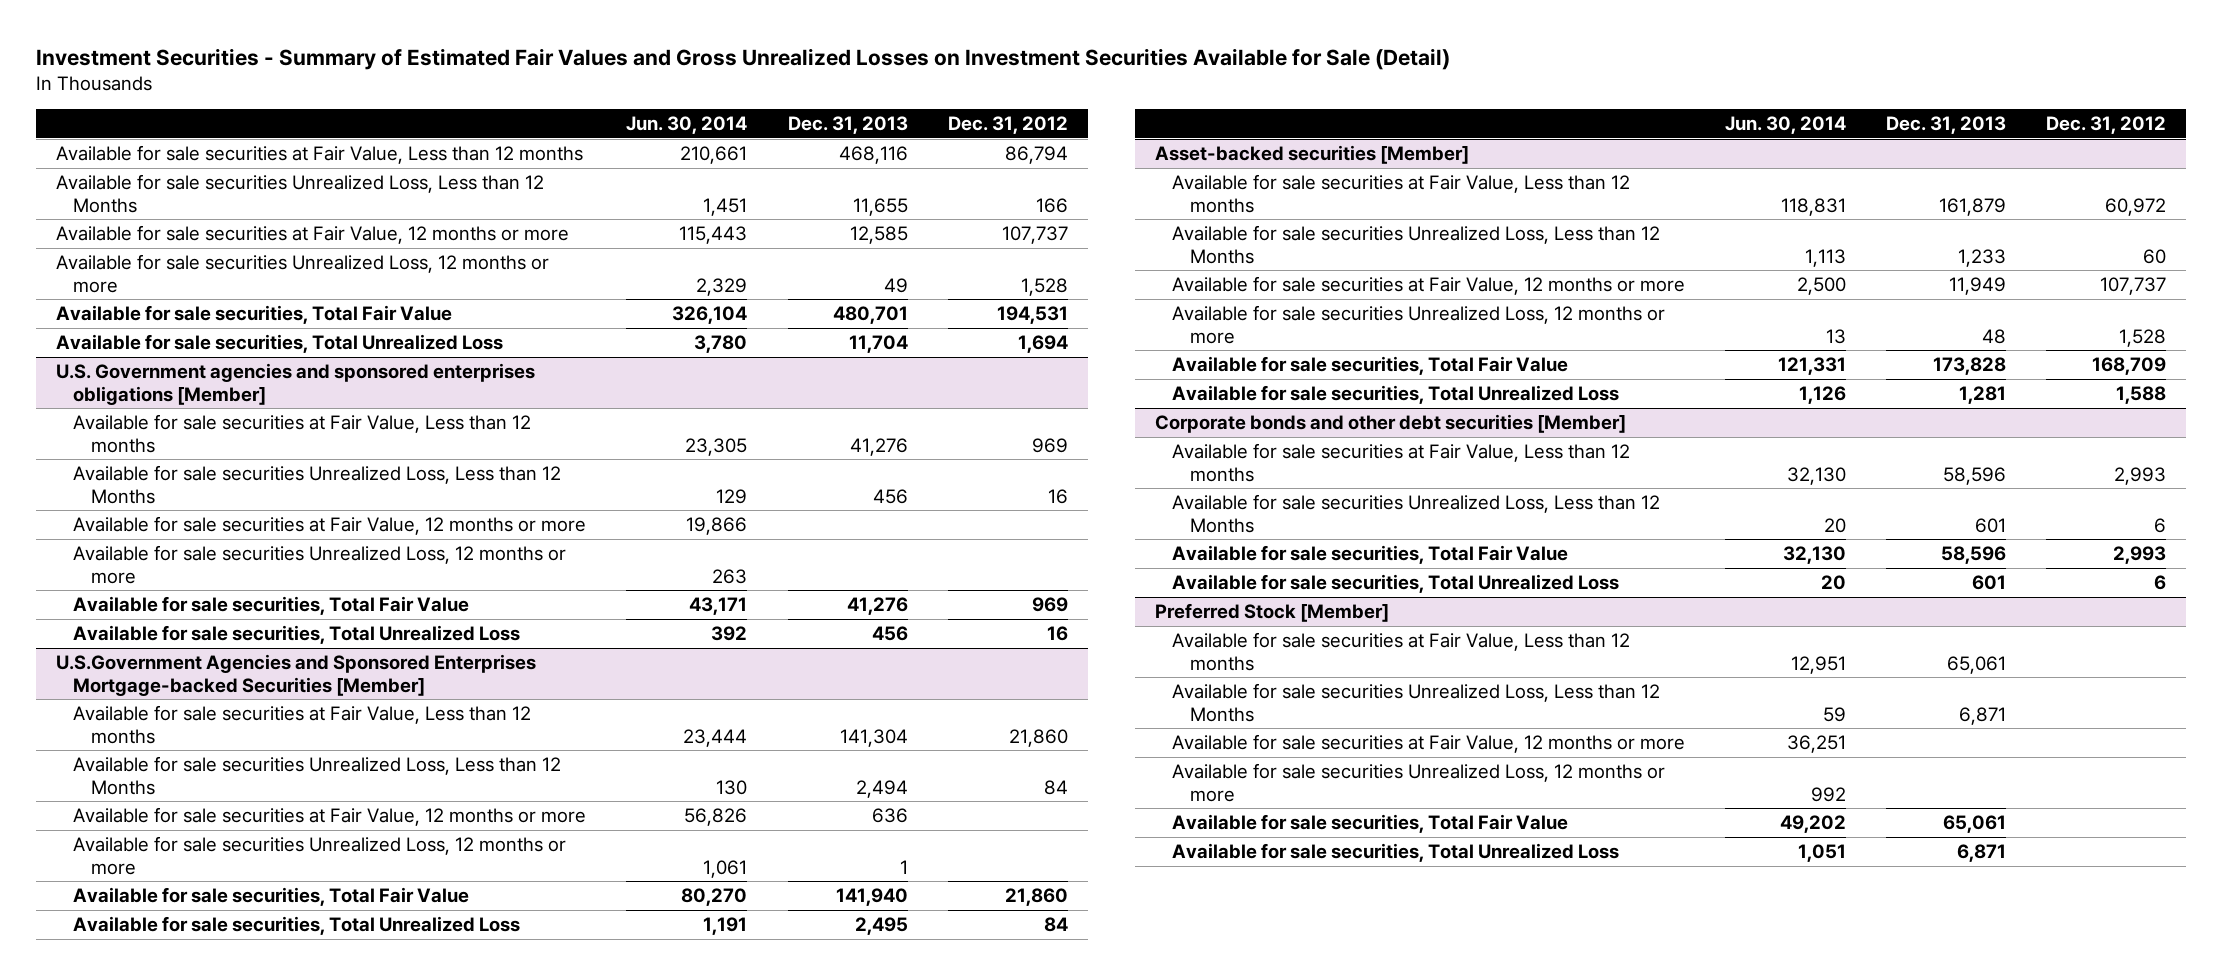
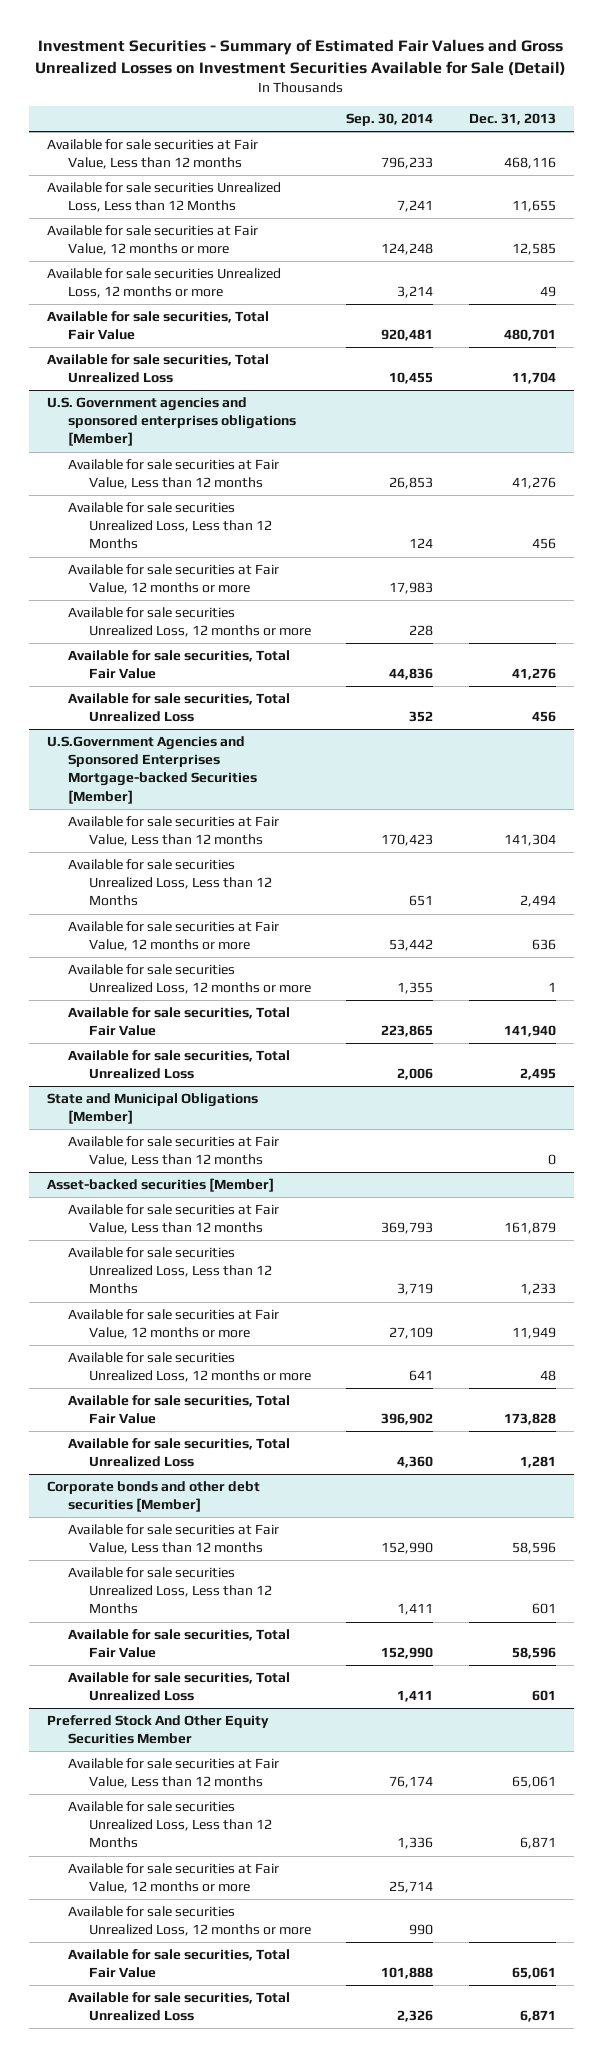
[626,115,748,134] Jun. 30, 2014 -> none
[947,115,1068,134] Dec. 31, 2012 -> none
none -> [346,112,434,126] Sep. 30, 2014
none -> [46,1093,258,1125] State and Municipal Obligations [Member]
none -> [67,1136,279,1167] Available for sale securities at Fair Value, Less than 12 months
[1154,602,1389,622] Preferred Stock [Member] -> none
none -> [46,1715,269,1745] Preferred Stock And Other Equity Securities Member

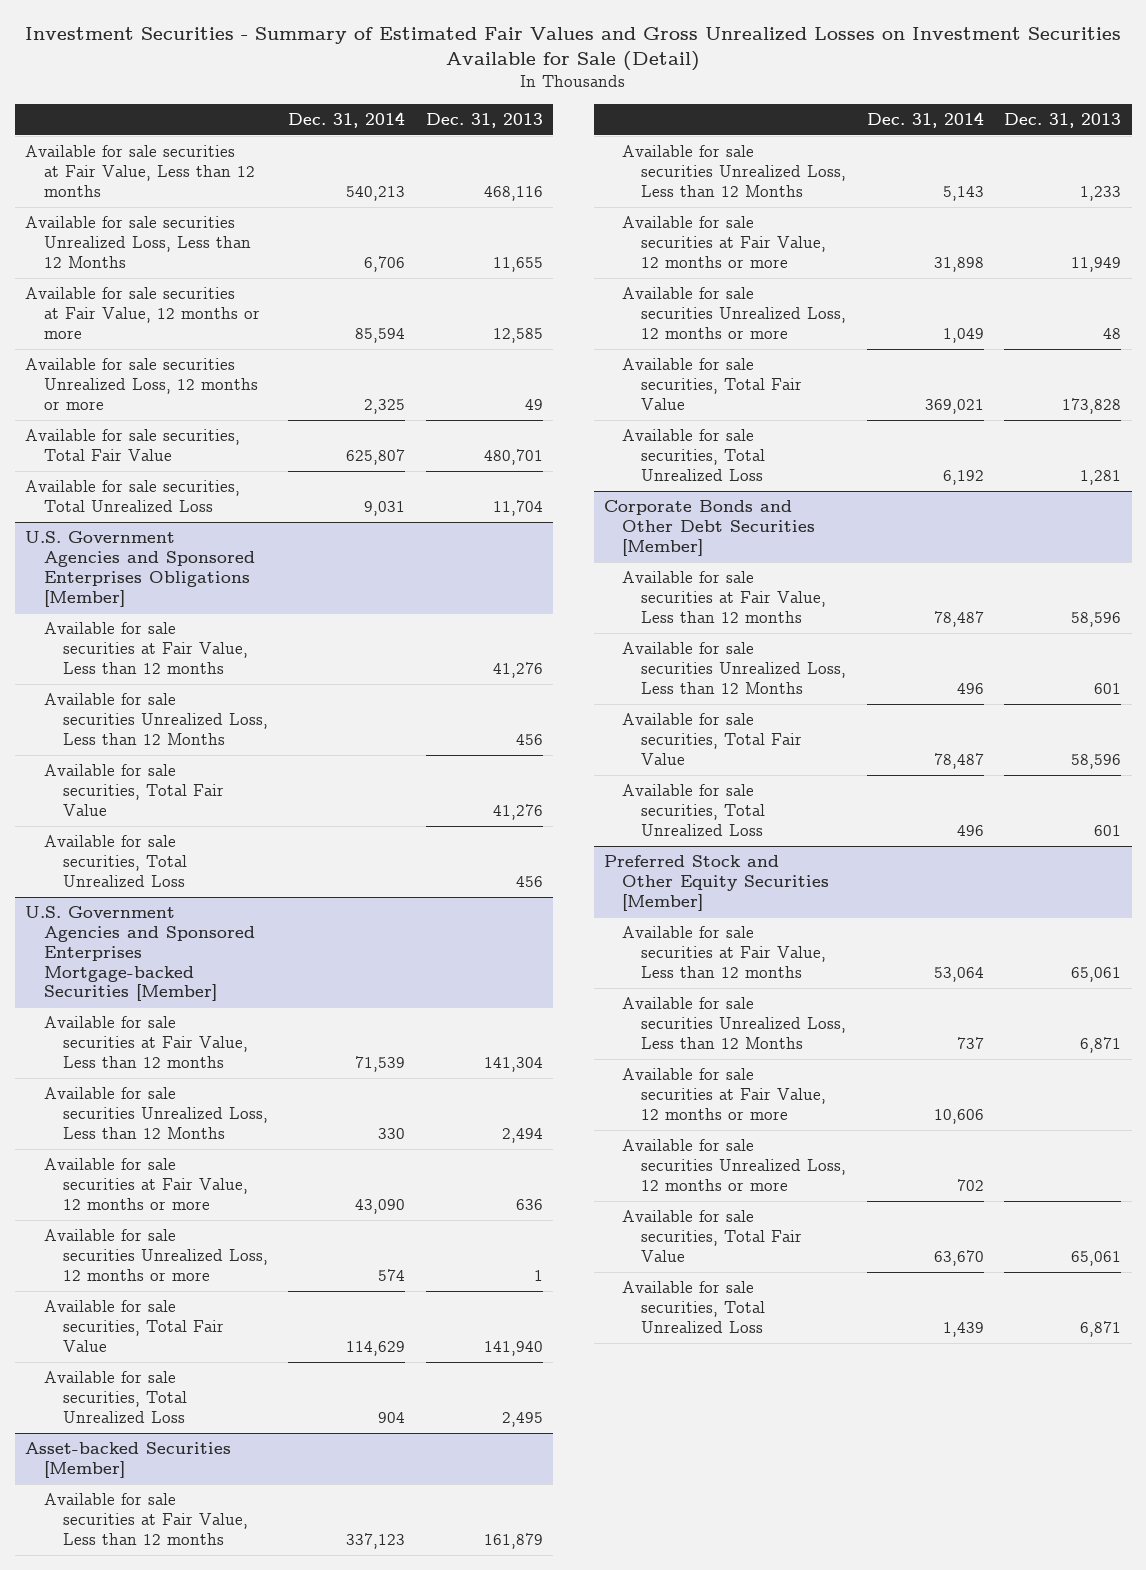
[346,112,434,126] Sep. 30, 2014 -> none
none -> [288,111,406,128] Dec. 31, 2014
[46,397,296,447] U.S. Government agencies and sponsored enterprises obligations [Member] -> [25,531,255,607] U.S. Government Agencies and Sponsored Enterprises Obligations [Member]
[67,564,279,595] Available for sale securities at Fair Value, 12 months or more -> none
[67,607,311,638] Available for sale securities Unrealized Loss, 12 months or more -> none
[46,736,257,804] U.S.Government Agencies and Sponsored Enterprises Mortgage-backed Securities [Member] -> [25,906,255,1002] U.S. Government Agencies and Sponsored Enterprises Mortgage-backed Securities [Member]
[46,1093,258,1125] State and Municipal Obligations [Member] -> none
[67,1136,279,1167] Available for sale securities at Fair Value, Less than 12 months -> none
[46,1178,274,1193] Asset-backed securities [Member] -> [25,1442,232,1479] Asset-backed Securities [Member]
[46,1481,260,1513] Corporate bonds and other debt securities [Member] -> [603,500,816,556] Corporate Bonds and Other Debt Securities [Member]
[46,1715,269,1745] Preferred Stock And Other Equity Securities Member -> [603,855,830,911] Preferred Stock and Other Equity Securities [Member]

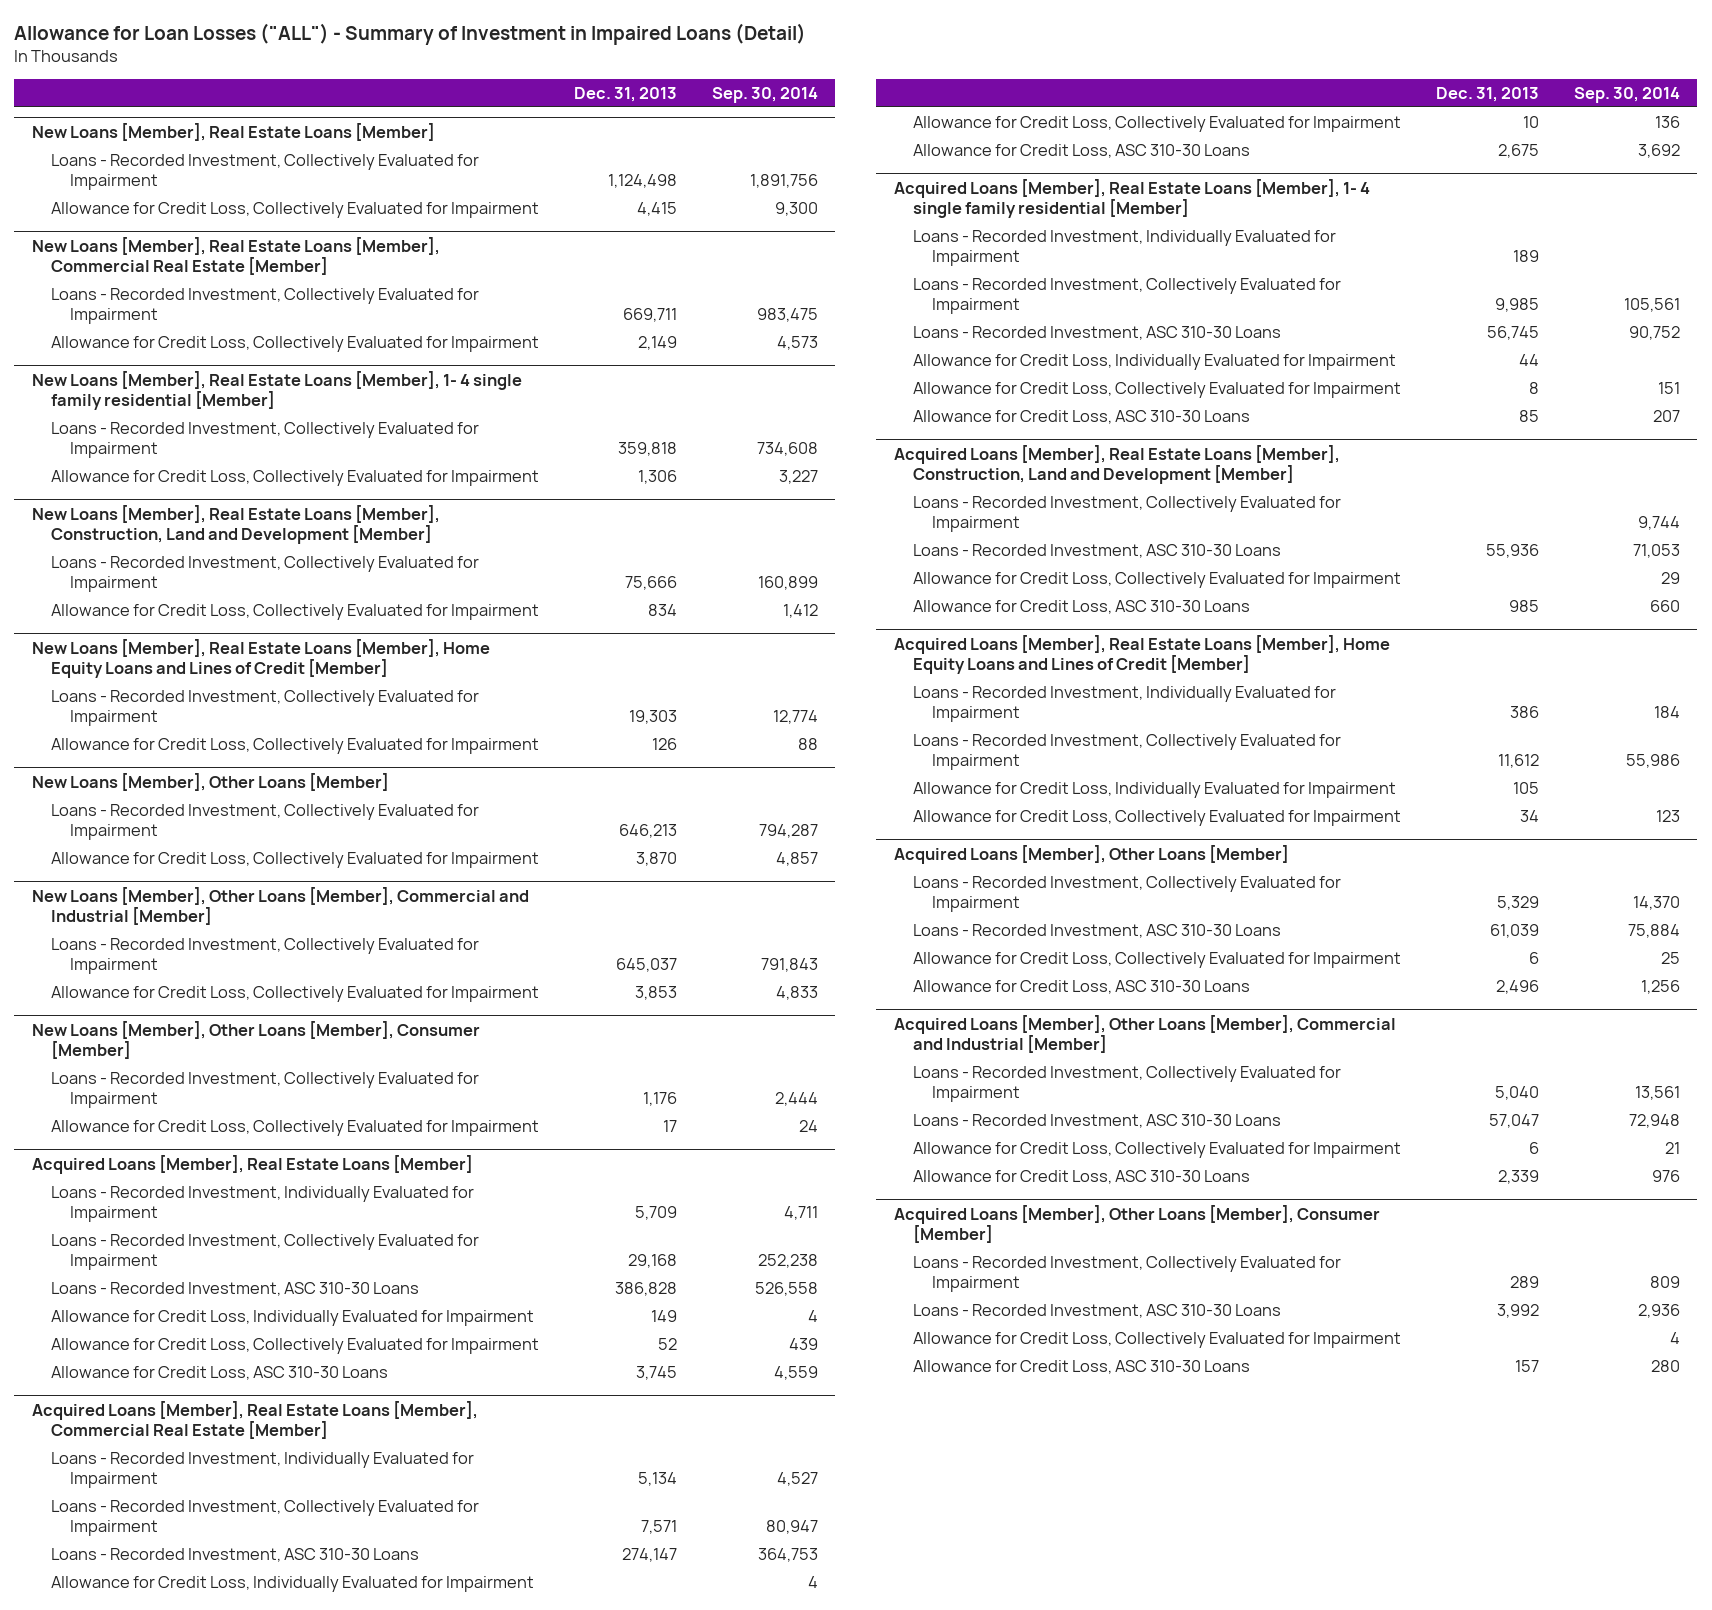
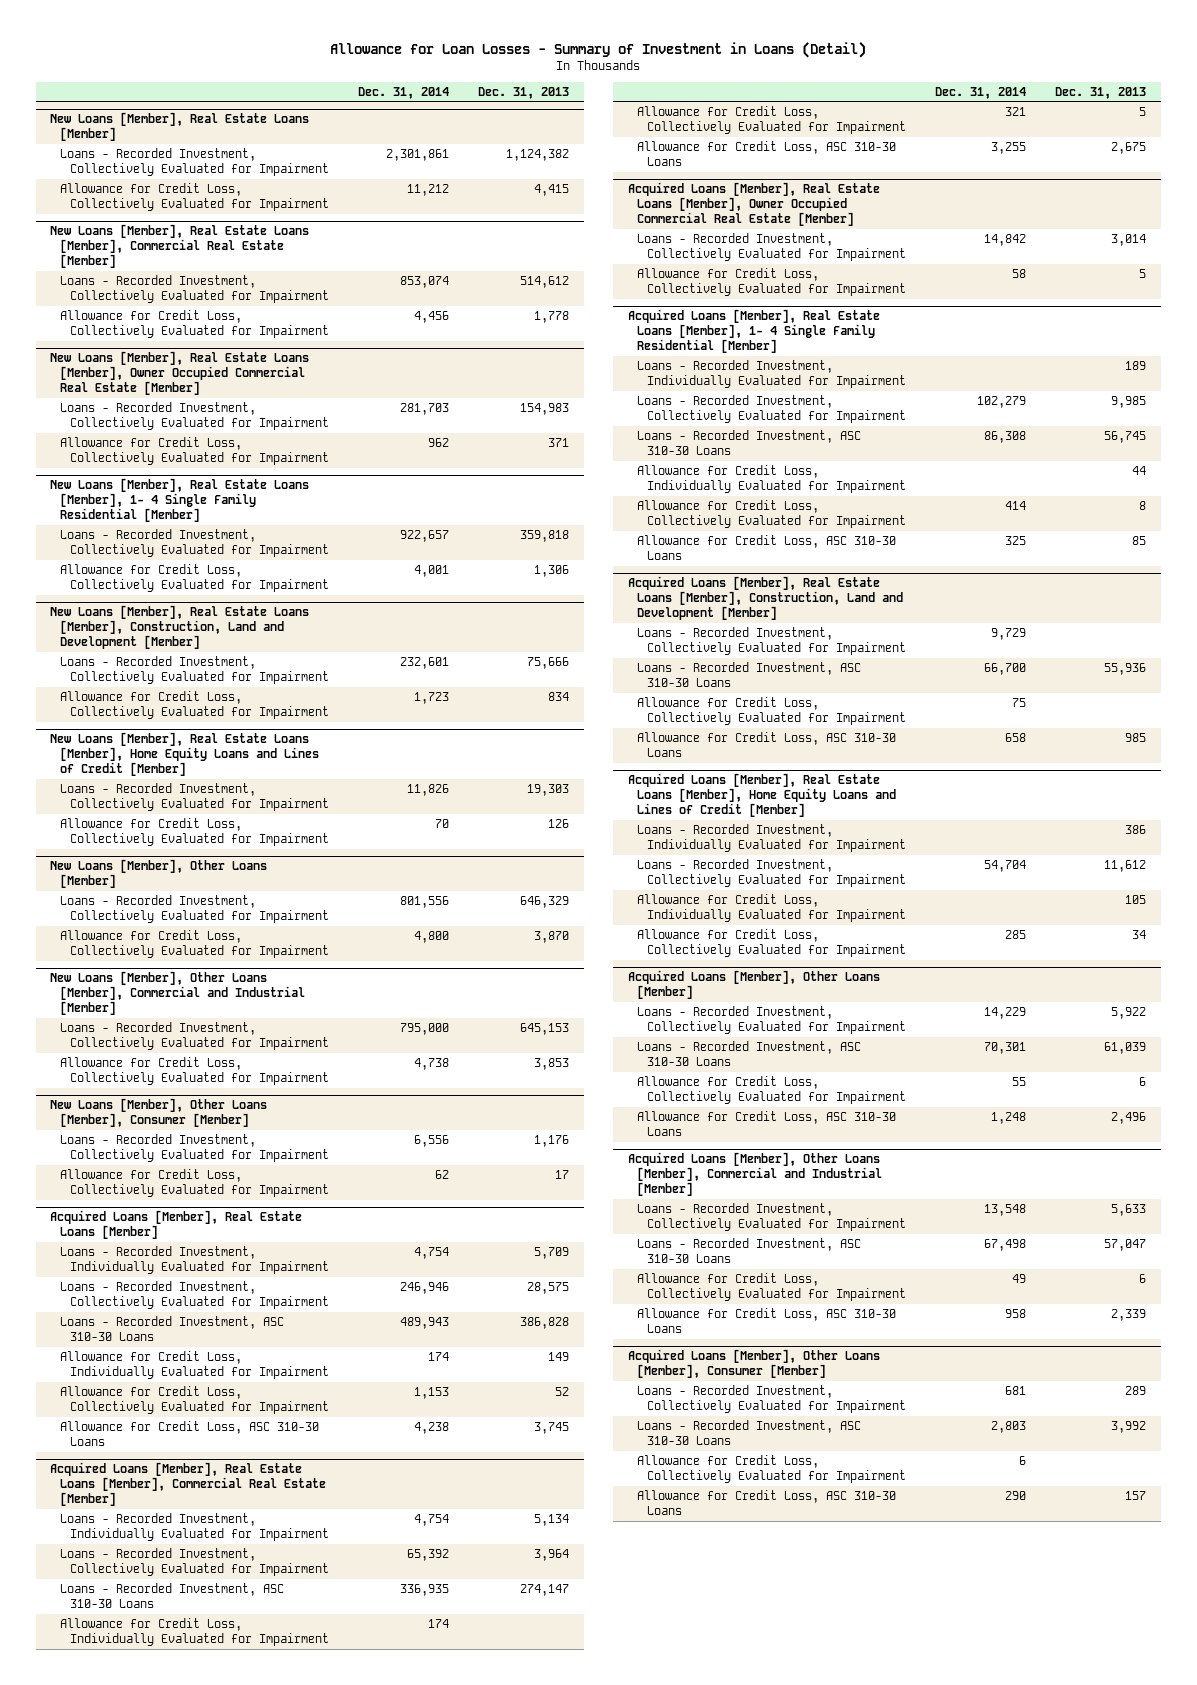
[14,23,807,46] Allowance for Loan Losses ("ALL") - Summary of Investment in Impaired Loans (Detail) -> [330,41,867,58] Allowance for Loan Losses - Summary of Investment in Loans (Detail)
[711,86,818,103] Sep. 30, 2014 -> none
none -> [358,86,450,99] Dec. 31, 2014
[607,173,677,188] 1,124,498 -> [506,149,570,162] 1,124,382
[622,307,677,322] 669,711 -> [520,276,570,289] 514,612
[637,335,677,350] 2,149 -> [534,311,570,324] 1,778
none -> [50,351,310,396] New Loans [Member], Real Estate Loans [Member], Owner Occupied Commercial Real Estate [Member]
none -> [60,402,329,430] Loans - Recorded Investment, Collectively Evaluated for Impairment
none -> [60,437,329,465] Allowance for Credit Loss, Collectively Evaluated for Impairment
[31,370,522,410] New Loans [Member], Real Estate Loans [Member], 1- 4 single family residential [Member] -> [50,478,310,523] New Loans [Member], Real Estate Loans [Member], 1- 4 Single Family Residential [Member]
[618,823,677,838] 646,213 -> [520,896,570,909] 646,329
[615,957,677,972] 645,037 -> [520,1023,570,1036] 645,153
[627,1253,677,1268] 29,168 -> [527,1282,570,1295] 28,575
[640,1519,677,1534] 7,571 -> [534,1549,570,1562] 3,964
[1522,115,1539,128] 10 -> [1139,107,1147,117] 5
none -> [627,182,880,227] Acquired Loans [Member], Real Estate Loans [Member], Owner Occupied Commercial Real Estate [Member]
none -> [637,233,907,261] Loans - Recorded Investment, Collectively Evaluated for Impairment
none -> [637,268,907,296] Allowance for Credit Loss, Collectively Evaluated for Impairment
[893,178,1370,218] Acquired Loans [Member], Real Estate Loans [Member], 1- 4 single family residential [Member] -> [627,309,880,354] Acquired Loans [Member], Real Estate Loans [Member], 1- 4 Single Family Residential [Member]
[1496,895,1539,910] 5,329 -> [1111,1007,1147,1020] 5,922
[1494,1085,1539,1100] 5,040 -> [1111,1204,1147,1217] 5,633

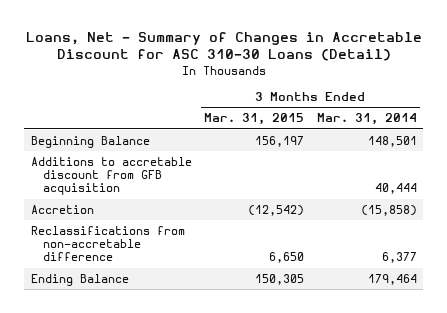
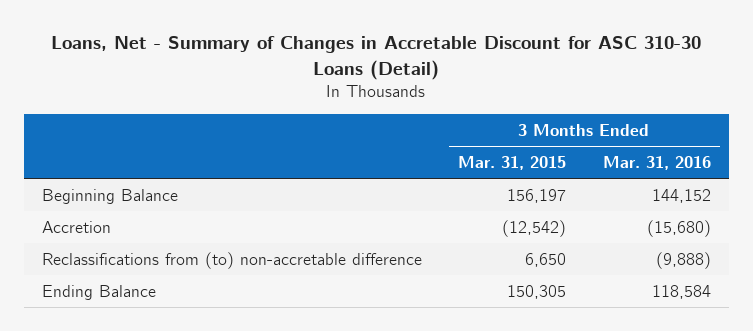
[316,113,417,126] Mar. 31, 2014 -> none
none -> [602,155,711,170] Mar. 31, 2016
[30,156,192,196] Additions to accretable discount from GFB acquisition -> none
[30,225,185,262] Reclassifications from non-accretable difference -> [41,251,422,269] Reclassifications from (to) non-accretable difference

